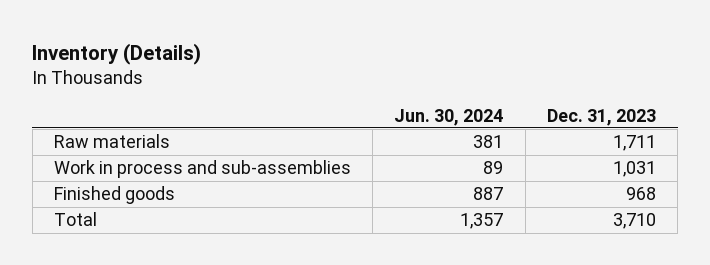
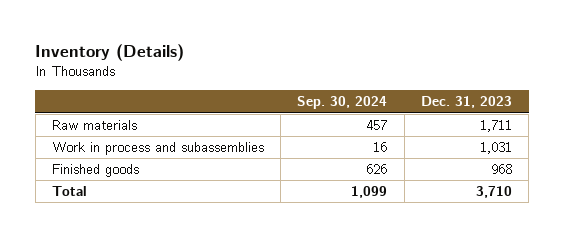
[394,108,504,126] Jun. 30, 2024 -> none
none -> [297,96,388,110] Sep. 30, 2024
[54,160,352,179] Work in process and sub-assemblies -> [51,142,264,156] Work in process and subassemblies

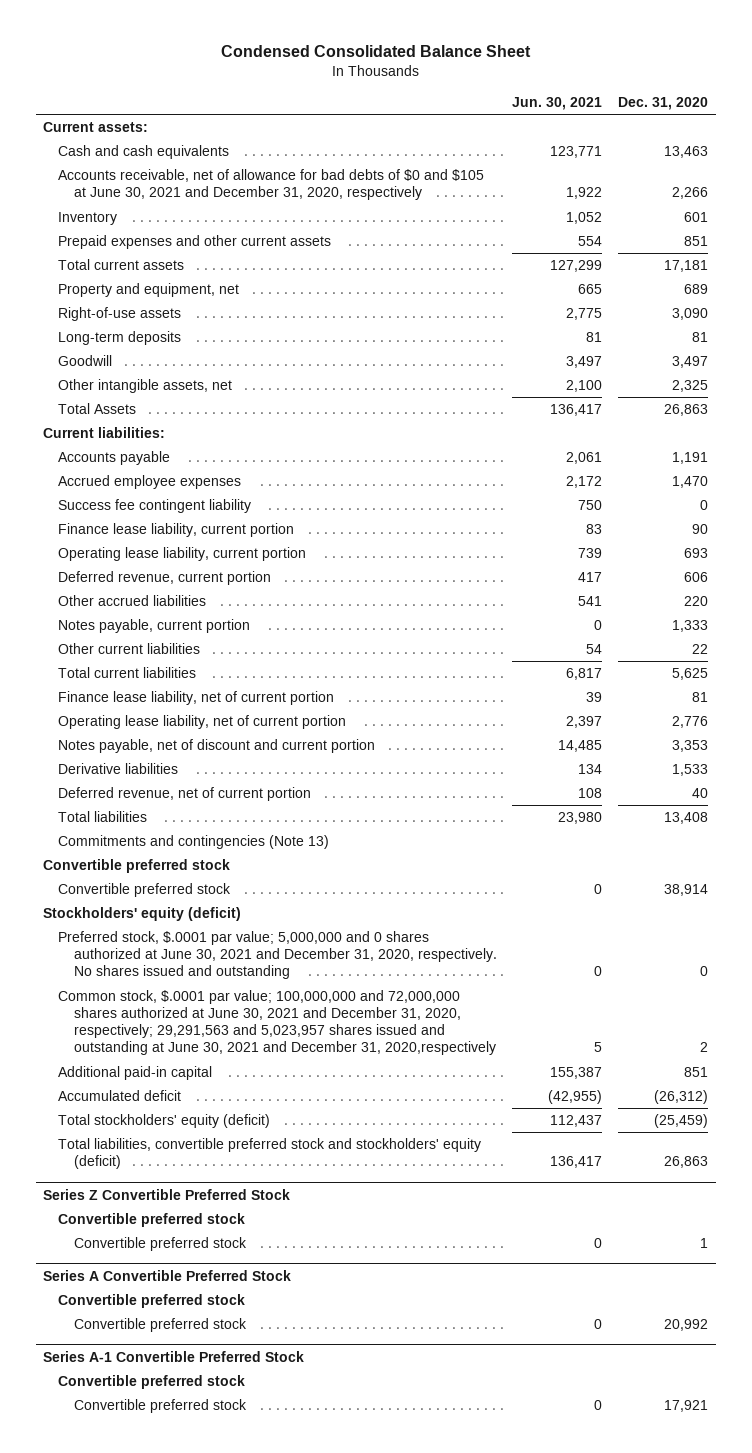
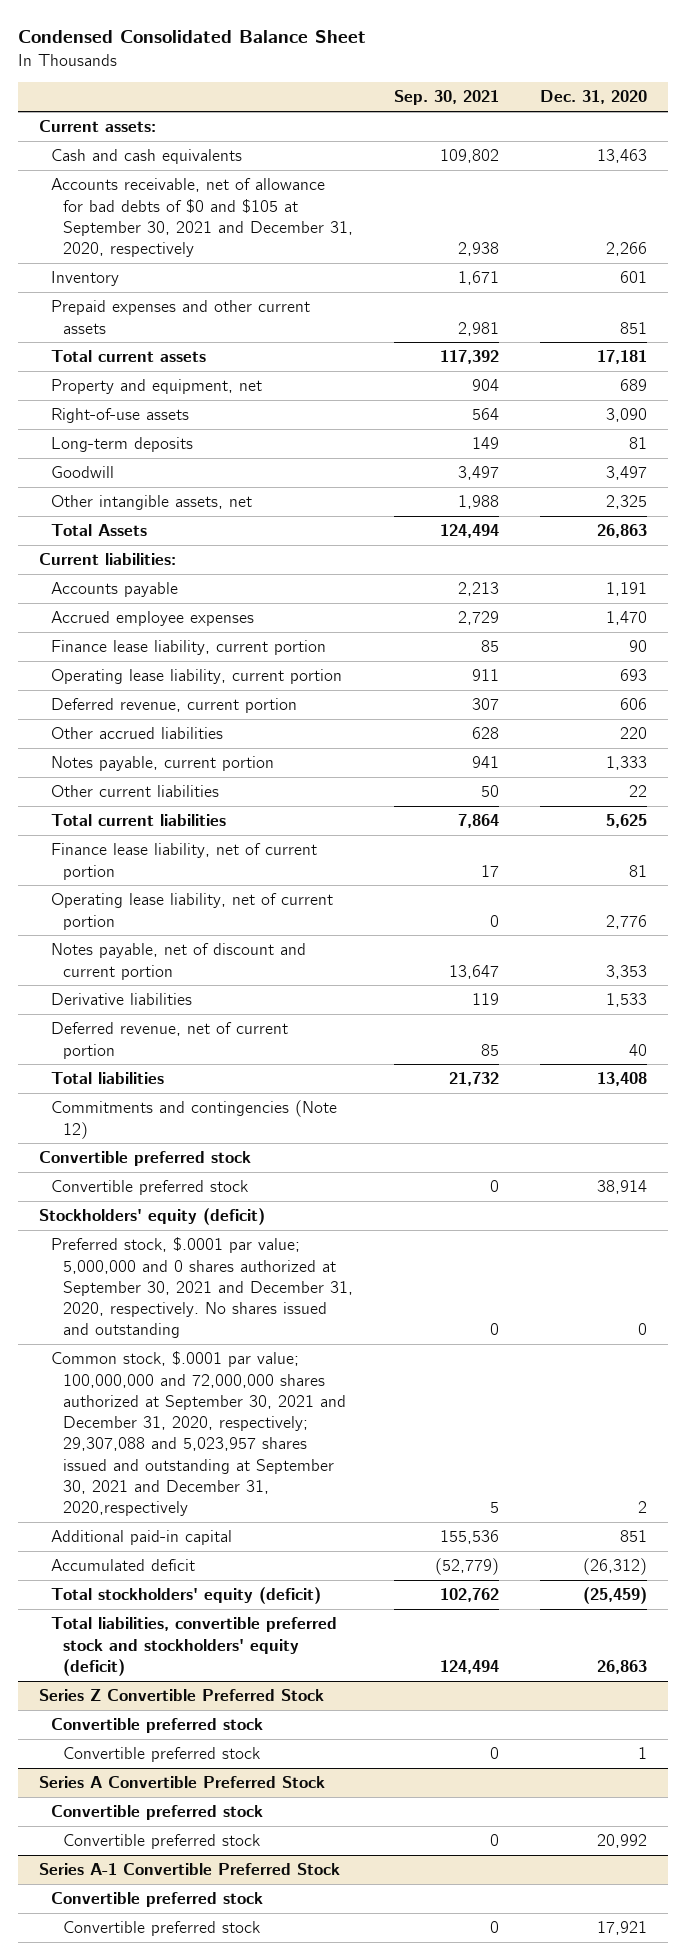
[512,96,603,110] Jun. 30, 2021 -> none
none -> [394,90,500,106] Sep. 30, 2021
[58,169,485,201] Accounts receivable, net of allowance for bad debts of $0 and $105 at June 30, 2021 and December 31, 2020, respectively -> [50,178,353,258] Accounts receivable, net of allowance for bad debts of $0 and $105 at September 30, 2021 and December 31, 2020, respectively
[58,499,252,514] Success fee contingent liability -> none
[58,835,330,850] Commitments and contingencies (Note 13) -> [50,1100,337,1139] Commitments and contingencies (Note 12)
[58,931,497,980] Preferred stock, $.0001 par value; 5,000,000 and 0 shares authorized at June 30, 2021 and December 31, 2020, respectively. No shares issued and outstanding -> [50,1237,353,1339] Preferred stock, $.0001 par value; 5,000,000 and 0 shares authorized at September 30, 2021 and December 31, 2020, respectively. No shares issued and outstanding
[58,990,496,1056] Common stock, $.0001 par value; 100,000,000 and 72,000,000 shares authorized at June 30, 2021 and December 31, 2020, respectively; 29,291,563 and 5,023,957 shares issued and outstanding at June 30, 2021 and December 31, 2020,respectively -> [50,1351,346,1517] Common stock, $.0001 par value; 100,000,000 and 72,000,000 shares authorized at September 30, 2021 and December 31, 2020, respectively; 29,307,088 and 5,023,957 shares issued and outstanding at September 30, 2021 and December 31, 2020,respectively

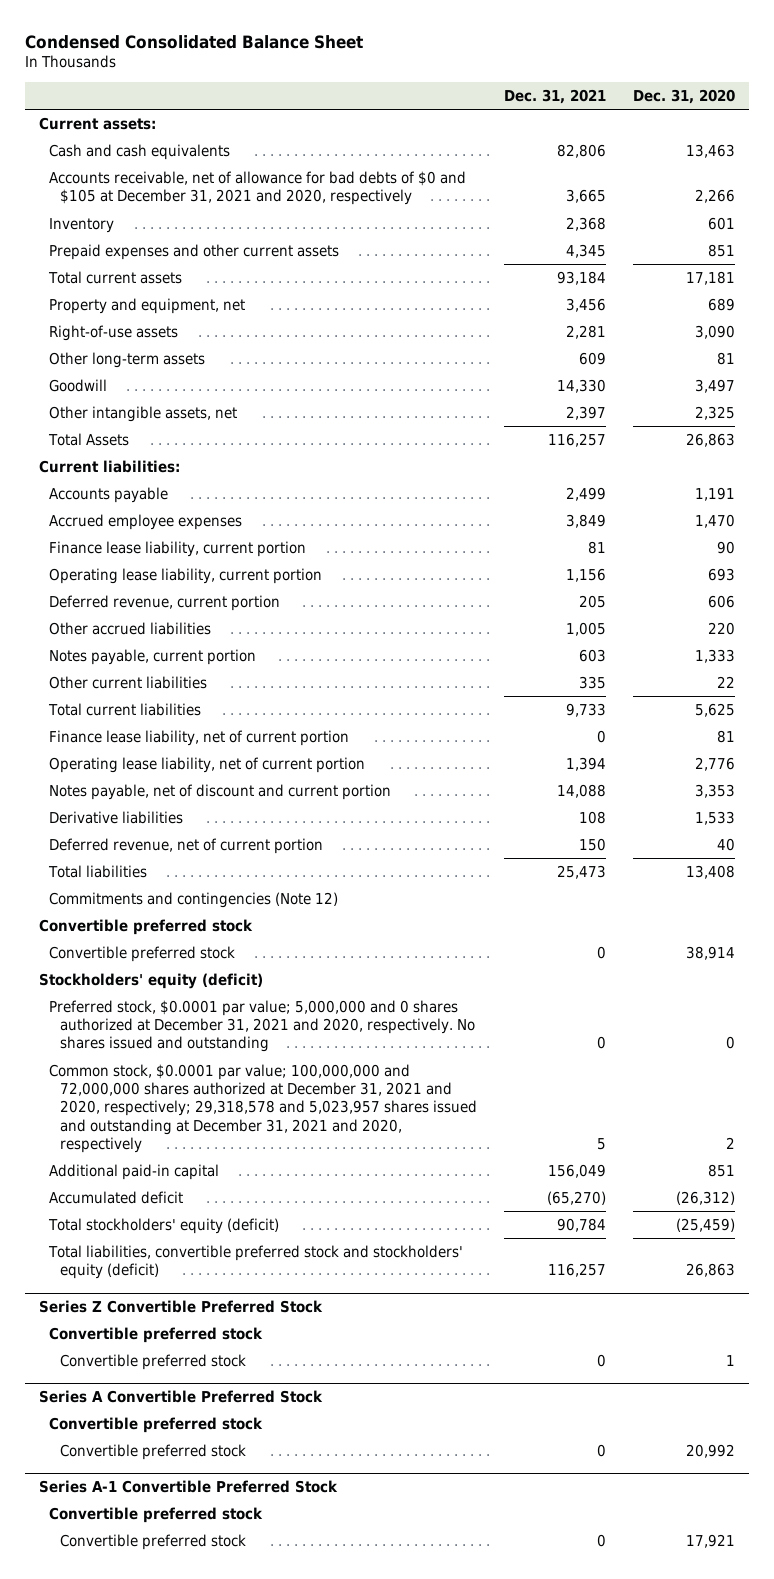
[394,90,500,106] Sep. 30, 2021 -> none
none -> [503,88,606,104] Dec. 31, 2021
[50,178,353,258] Accounts receivable, net of allowance for bad debts of $0 and $105 at September 30, 2021 and December 31, 2020, respectively -> [49,170,467,206] Accounts receivable, net of allowance for bad debts of $0 and $105 at December 31, 2021 and 2020, respectively
[50,437,193,453] Long-term deposits -> [49,351,206,368] Other long-term assets
[50,1237,353,1339] Preferred stock, $.0001 par value; 5,000,000 and 0 shares authorized at September 30, 2021 and December 31, 2020, respectively. No shares issued and outstanding -> [49,999,475,1053] Preferred stock, $0.0001 par value; 5,000,000 and 0 shares authorized at December 31, 2021 and 2020, respectively. No shares issued and outstanding
[50,1351,346,1517] Common stock, $.0001 par value; 100,000,000 and 72,000,000 shares authorized at September 30, 2021 and December 31, 2020, respectively; 29,307,088 and 5,023,957 shares issued and outstanding at September 30, 2021 and December 31, 2020,respectively -> [49,1063,477,1153] Common stock, $0.0001 par value; 100,000,000 and 72,000,000 shares authorized at December 31, 2021 and 2020, respectively; 29,318,578 and 5,023,957 shares issued and outstanding at December 31, 2021 and 2020, respectively

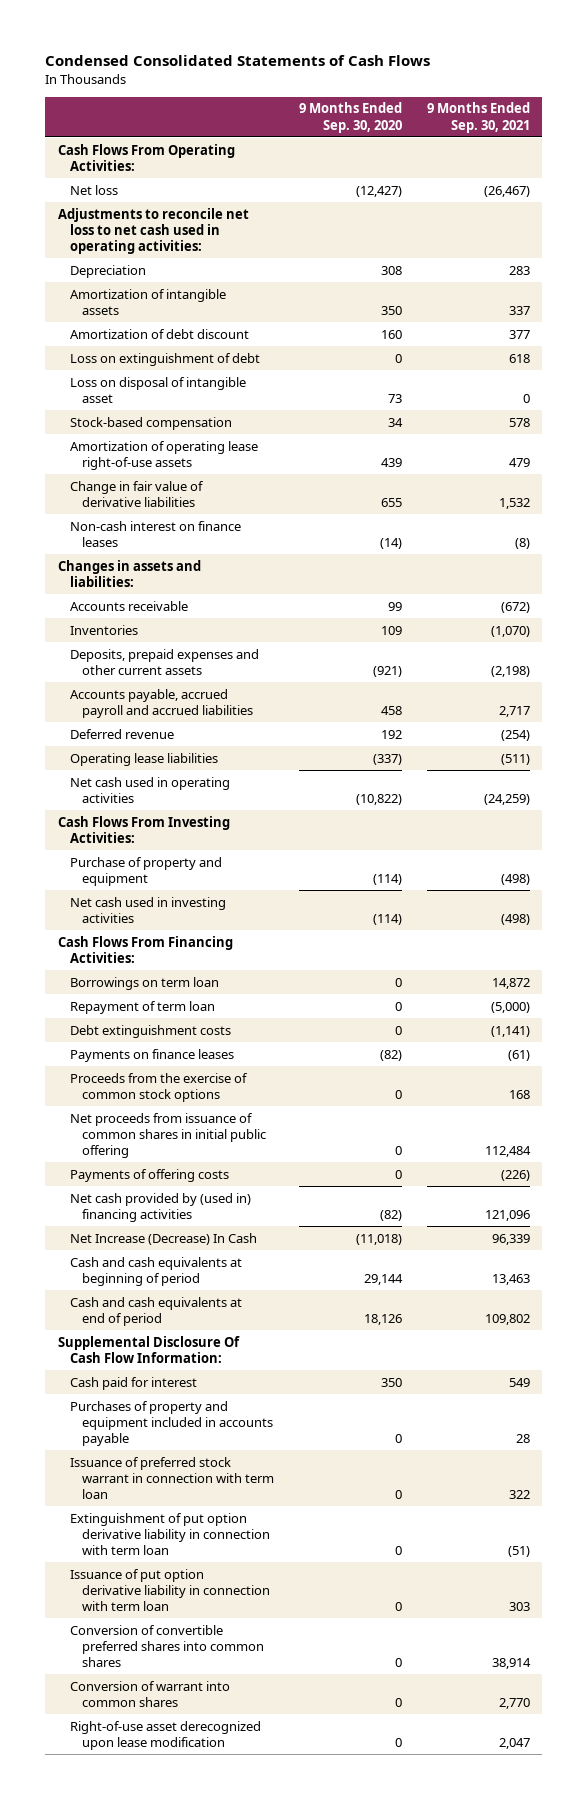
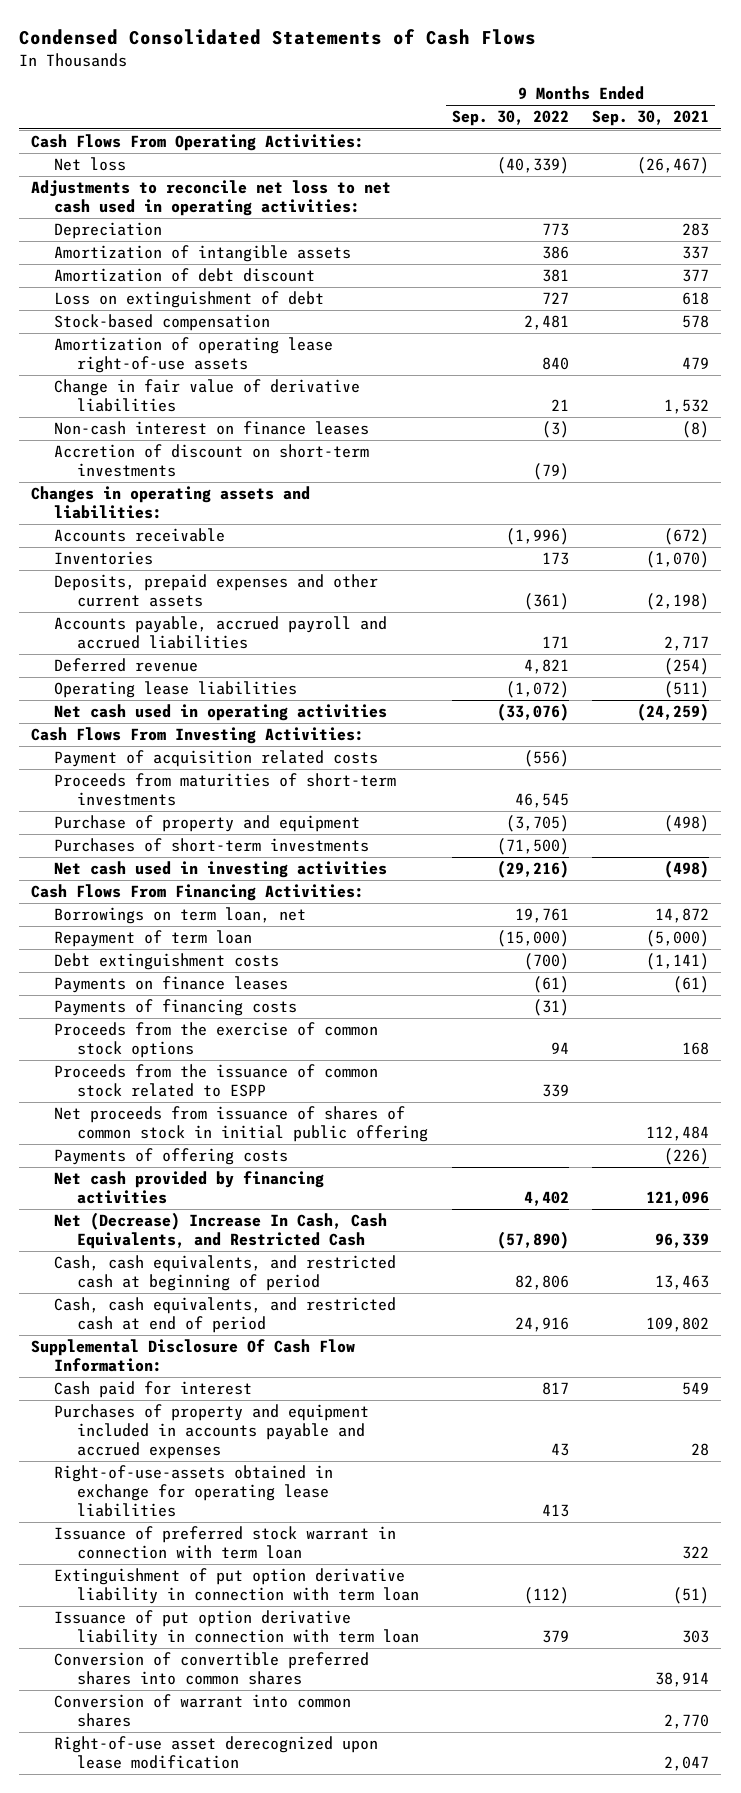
[298,102,402,133] 9 Months Ended Sep. 30, 2020 -> none
none -> [451,110,569,127] Sep. 30, 2022
[69,376,246,404] Loss on disposal of intangible asset -> none
none -> [54,444,370,478] Accretion of discount on short-term investments
[57,559,201,588] Changes in assets and liabilities: -> [31,486,311,520] Changes in operating assets and liabilities:
none -> [54,750,379,768] Payment of acquisition related costs
none -> [54,773,397,807] Proceeds from maturities of short-term investments
none -> [54,838,370,853] Purchases of short-term investments
[69,976,219,990] Borrowings on term loan -> [54,907,307,925] Borrowings on term loan, net
none -> [54,999,298,1017] Payments of financing costs
none -> [54,1064,379,1098] Proceeds from the issuance of common stock related to ESPP
[69,1112,266,1159] Net proceeds from issuance of common shares in initial public offering -> [54,1106,428,1143] Net proceeds from issuance of shares of common stock in initial public offering
[69,1192,251,1223] Net cash provided by (used in) financing activities -> [54,1171,325,1205] Net cash provided by financing activities
[69,1232,257,1245] Net Increase (Decrease) In Cash -> [54,1212,388,1250] Net (Decrease) Increase In Cash, Cash Equivalents, and Restricted Cash
[69,1256,242,1287] Cash and cash equivalents at beginning of period -> [54,1255,397,1292] Cash, cash equivalents, and restricted cash at beginning of period
[69,1296,242,1327] Cash and cash equivalents at end of period -> [54,1297,397,1334] Cash, cash equivalents, and restricted cash at end of period
[69,1400,273,1447] Purchases of property and equipment included in accounts payable -> [54,1404,370,1459] Purchases of property and equipment included in accounts payable and accrued expenses
none -> [54,1465,334,1517] Right-of-use-assets obtained in exchange for operating lease liabilities

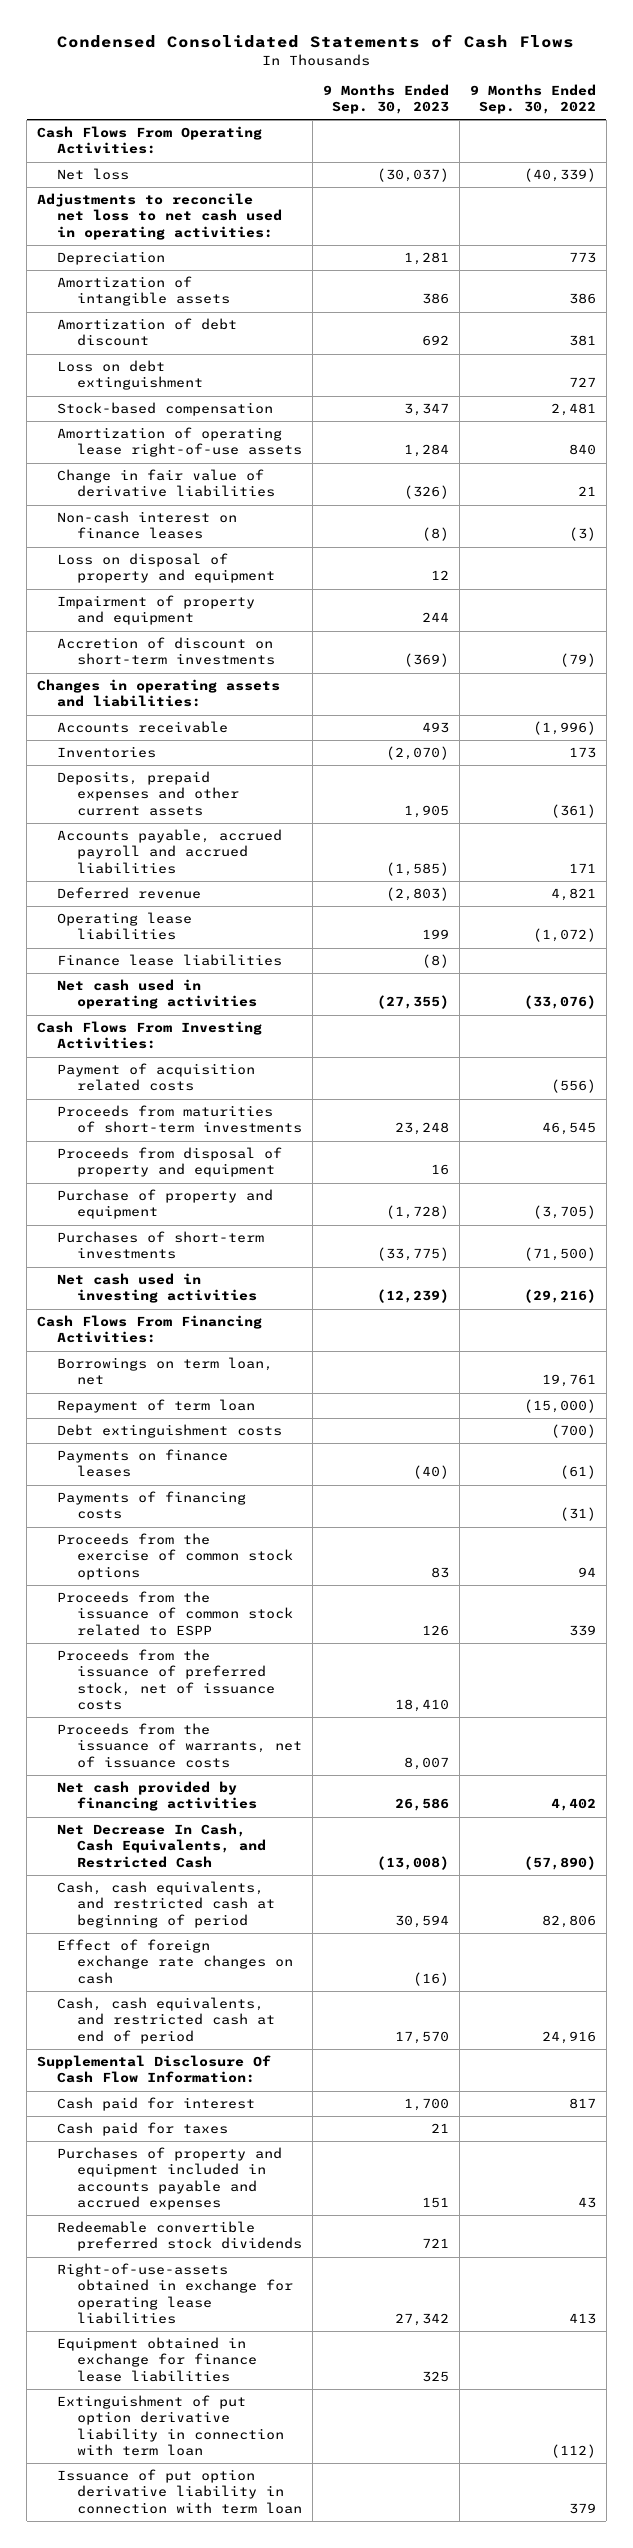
[592,110,710,127] Sep. 30, 2021 -> none
none -> [323,83,450,115] 9 Months Ended Sep. 30, 2023
[54,291,325,309] Loss on extinguishment of debt -> [57,360,204,391] Loss on debt extinguishment
none -> [57,553,276,584] Loss on disposal of property and equipment
none -> [57,595,256,626] Impairment of property and equipment
none -> [57,954,283,967] Finance lease liabilities
none -> [57,1147,283,1178] Proceeds from disposal of property and equipment
[54,1106,428,1143] Net proceeds from issuance of shares of common stock in initial public offering -> none
[54,1148,289,1166] Payments of offering costs -> none
none -> [57,1649,276,1710] Proceeds from the issuance of preferred stock, net of issuance costs
none -> [57,1723,303,1768] Proceeds from the issuance of warrants, net of issuance costs
[54,1212,388,1250] Net (Decrease) Increase In Cash, Cash Equivalents, and Restricted Cash -> [57,1823,267,1868] Net Decrease In Cash, Cash Equivalents, and Restricted Cash
none -> [57,1939,294,1984] Effect of foreign exchange rate changes on cash
none -> [57,2122,229,2137] Cash paid for taxes
none -> [57,2221,303,2252] Redeemable convertible preferred stock dividends
[54,1526,397,1560] Issuance of preferred stock warrant in connection with term loan -> none
none -> [57,2337,258,2382] Equipment obtained in exchange for finance lease liabilities
[54,1652,370,1686] Conversion of convertible preferred shares into common shares -> none
[54,1694,352,1728] Conversion of warrant into common shares -> none
[54,1736,379,1770] Right-of-use asset derecognized upon lease modification -> none

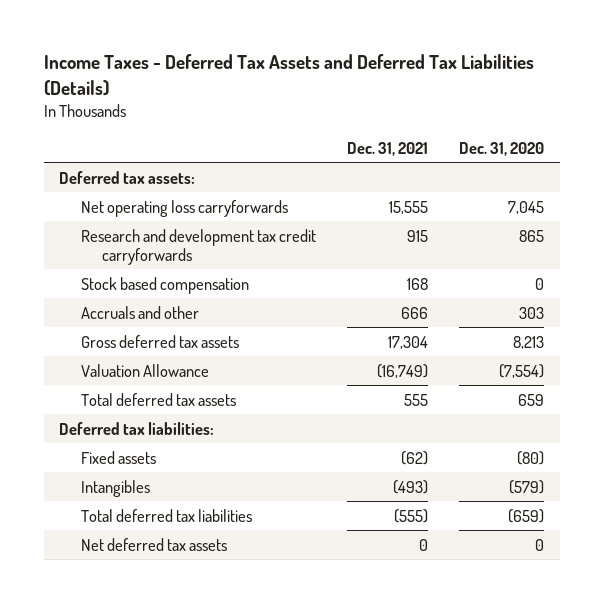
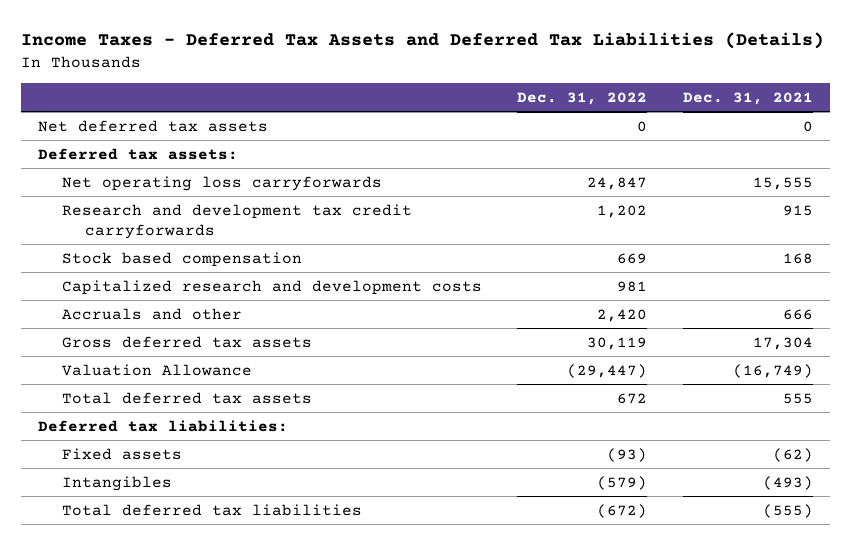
[459,141,545,156] Dec. 31, 2020 -> none
none -> [517,91,648,105] Dec. 31, 2022
[80,537,227,551] Net deferred tax assets -> [38,119,269,132] Net deferred tax assets
none -> [61,279,482,295] Capitalized research and development costs

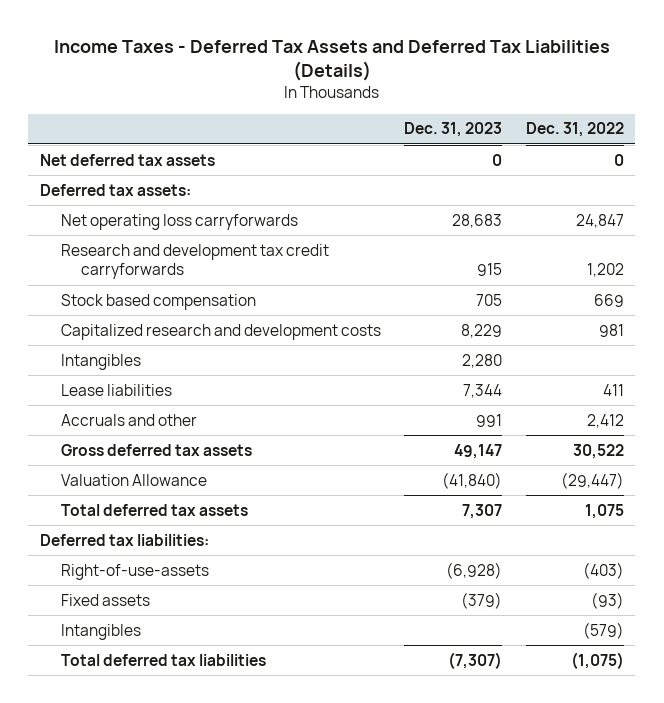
[682,91,813,105] Dec. 31, 2021 -> none
none -> [404,122,503,138] Dec. 31, 2023
none -> [60,353,141,370] Intangibles
none -> [60,383,172,396] Lease liabilities
[597,308,648,322] 2,420 -> [586,413,624,428] 2,412
[587,336,648,350] 30,119 -> [572,443,624,459] 30,522
[617,392,648,404] 672 -> [584,503,624,519] 1,075
none -> [60,563,209,580] Right-of-use-assets
[597,503,648,518] (672) -> [570,651,624,669] (1,075)

